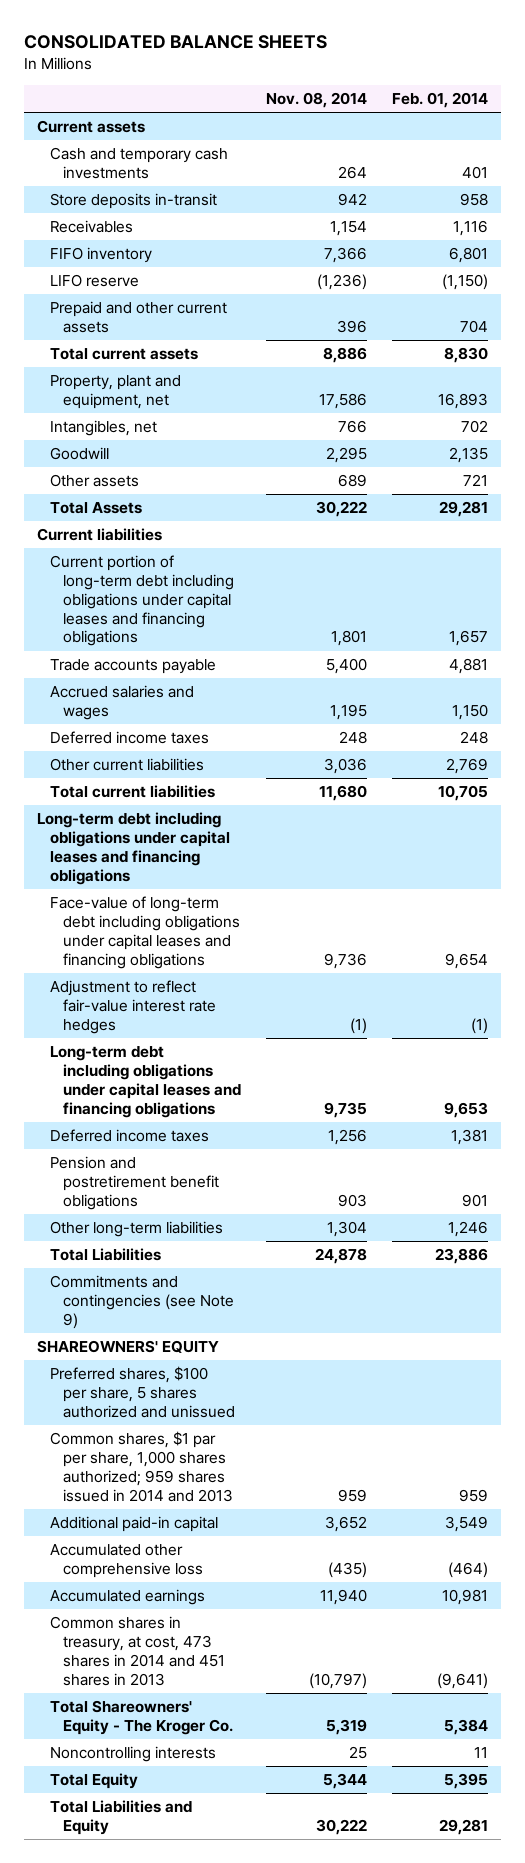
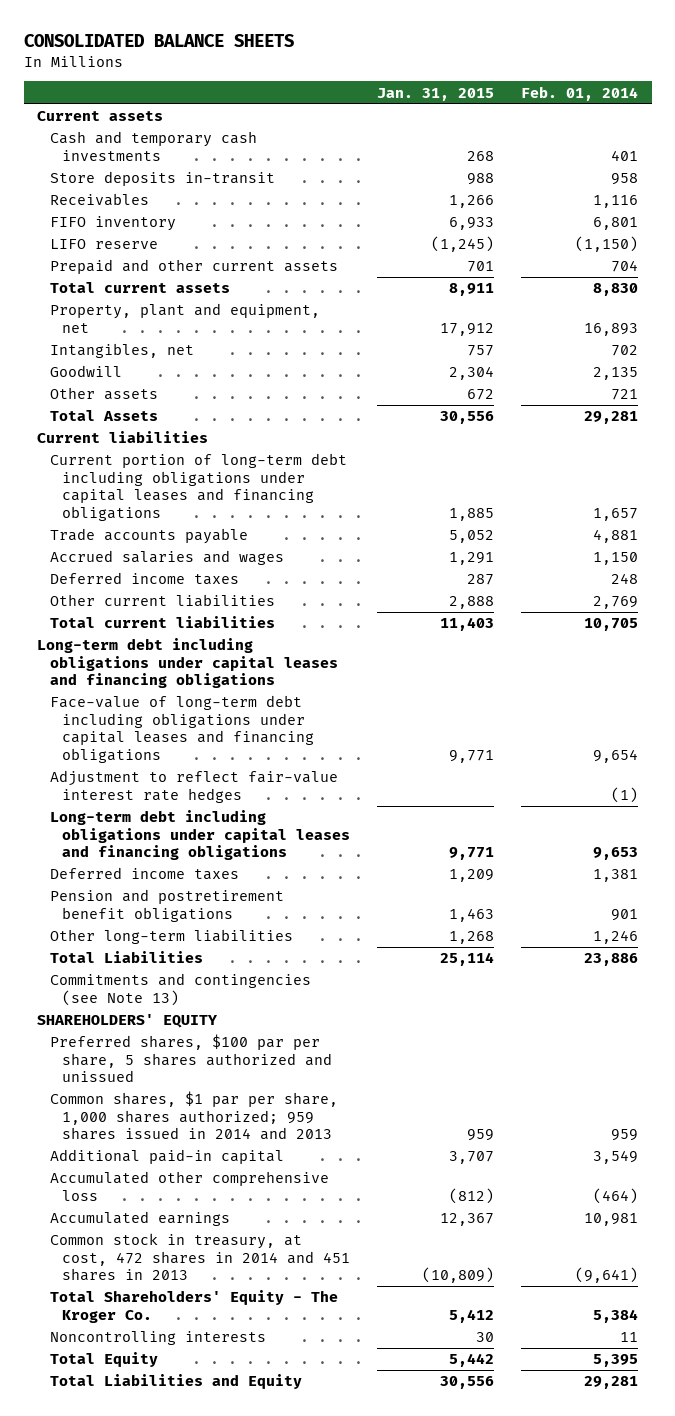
[265,92,367,109] Nov. 08, 2014 -> none
none -> [376,87,494,101] Jan. 31, 2015
[49,1275,234,1329] Commitments and contingencies (see Note 9) -> [49,973,311,1006] Commitments and contingencies (see Note 13)
[36,1340,219,1354] SHAREOWNERS' EQUITY -> [37,1014,219,1029] SHAREHOLDERS' EQUITY
[49,1366,235,1418] Preferred shares, $100 per share, 5 shares authorized and unissued -> [49,1034,332,1083] Preferred shares, $100 par per share, 5 shares authorized and unissued
[49,1616,225,1686] Common shares in treasury, at cost, 473 shares in 2014 and 451 shares in 2013 -> [49,1233,350,1282] Common stock in treasury, at cost, 472 shares in 2014 and 451 shares in 2013
[49,1700,233,1736] Total Shareowners' Equity - The Kroger Co. -> [49,1290,338,1323] Total Shareholders' Equity - The Kroger Co.

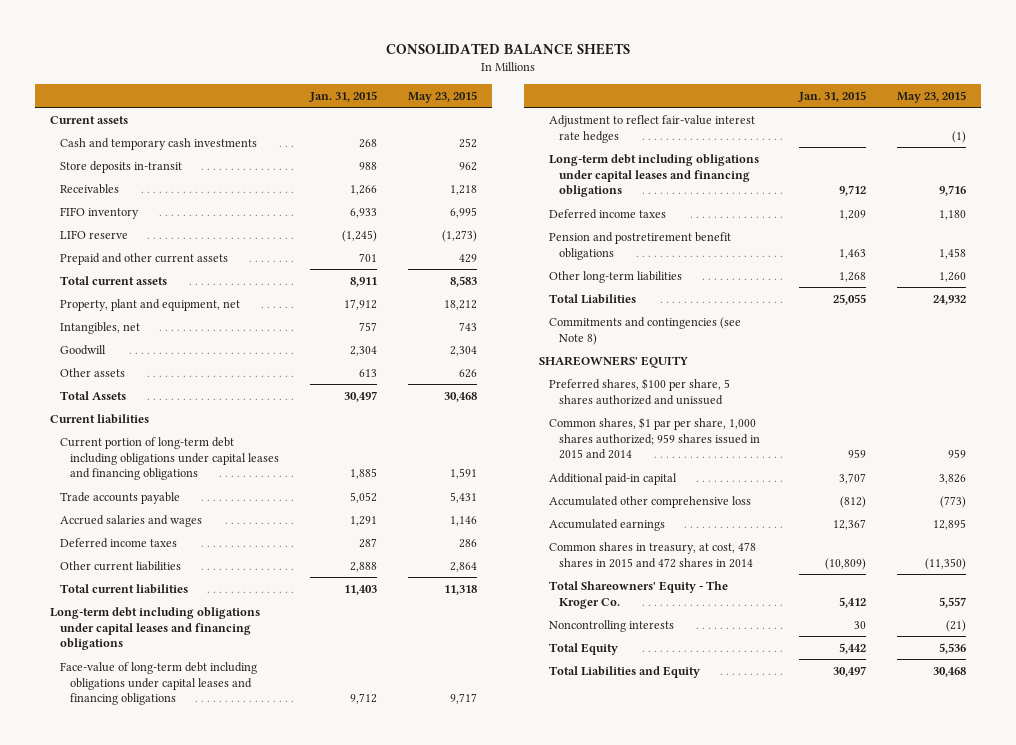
[521,85,639,101] Feb. 01, 2014 -> none
none -> [407,90,477,103] May 23, 2015
[466,389,494,401] 672 -> [358,368,377,377] 613
[439,411,494,425] 30,556 -> [343,390,377,402] 30,497
[448,749,494,763] 9,771 -> [349,693,377,705] 9,712
[448,847,494,861] 9,771 -> [838,185,866,197] 9,712
[439,952,494,967] 25,114 -> [832,293,866,305] 25,055
[49,973,311,1006] Commitments and contingencies (see Note 13) -> [549,316,742,345] Commitments and contingencies (see Note 8)
[37,1014,219,1029] SHAREHOLDERS' EQUITY -> [539,355,689,368] SHAREOWNERS' EQUITY
[49,1034,332,1083] Preferred shares, $100 par per share, 5 shares authorized and unissued -> [549,377,731,405] Preferred shares, $100 per share, 5 shares authorized and unissued
[49,1091,338,1141] Common shares, $1 par per share, 1,000 shares authorized; 959 shares issued in 2014 and 2013 -> [549,416,760,460] Common shares, $1 par per share, 1,000 shares authorized; 959 shares issued in 2015 and 2014
[49,1233,350,1282] Common stock in treasury, at cost, 472 shares in 2014 and 451 shares in 2013 -> [549,541,757,568] Common shares in treasury, at cost, 478 shares in 2015 and 472 shares in 2014
[49,1290,338,1323] Total Shareholders' Equity - The Kroger Co. -> [549,580,729,609] Total Shareowners' Equity - The Kroger Co.
[439,1376,494,1390] 30,556 -> [832,665,866,677] 30,497

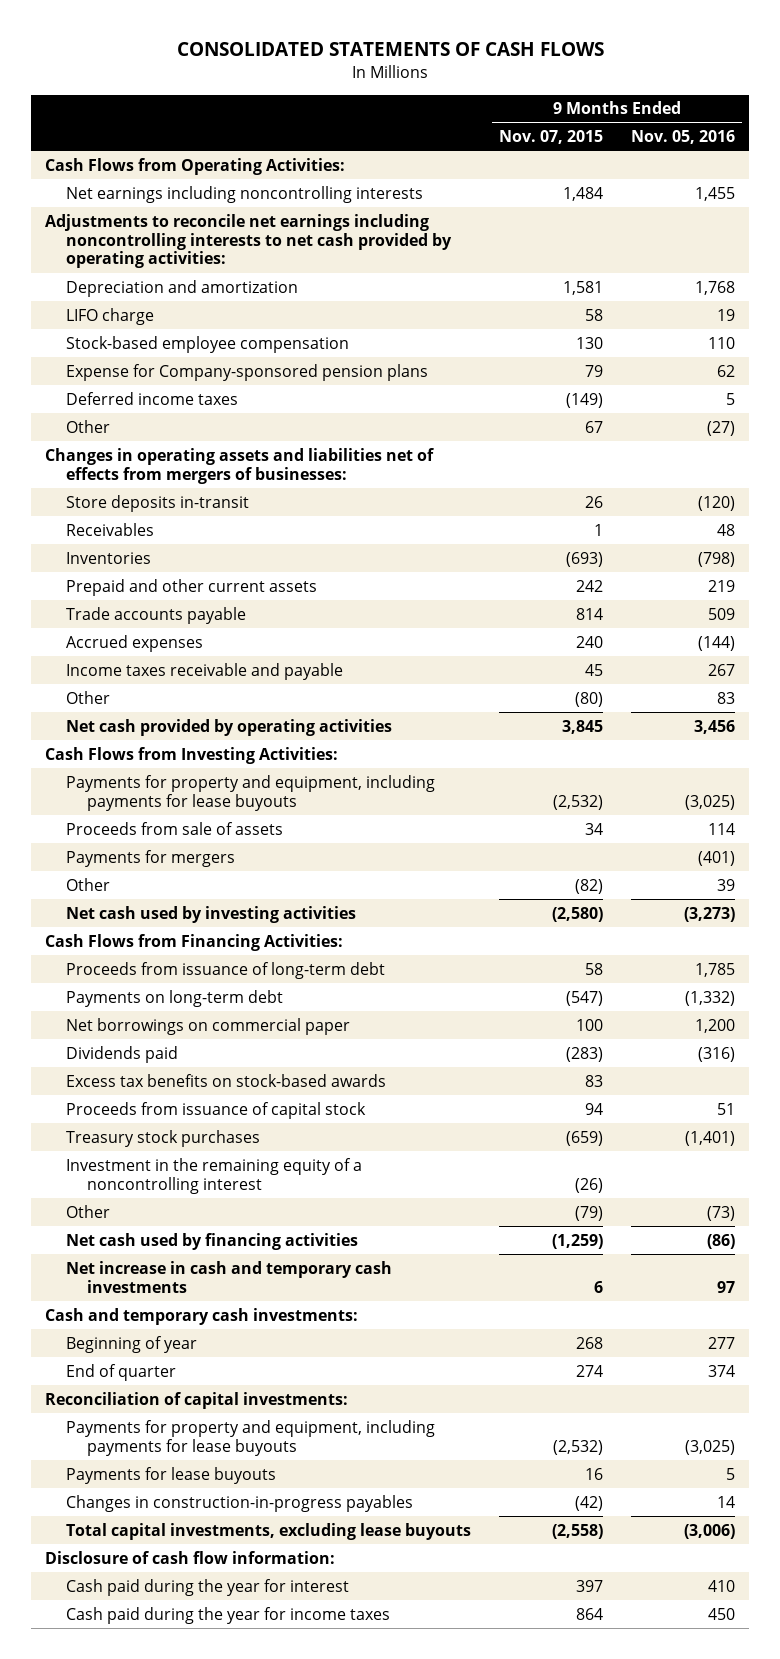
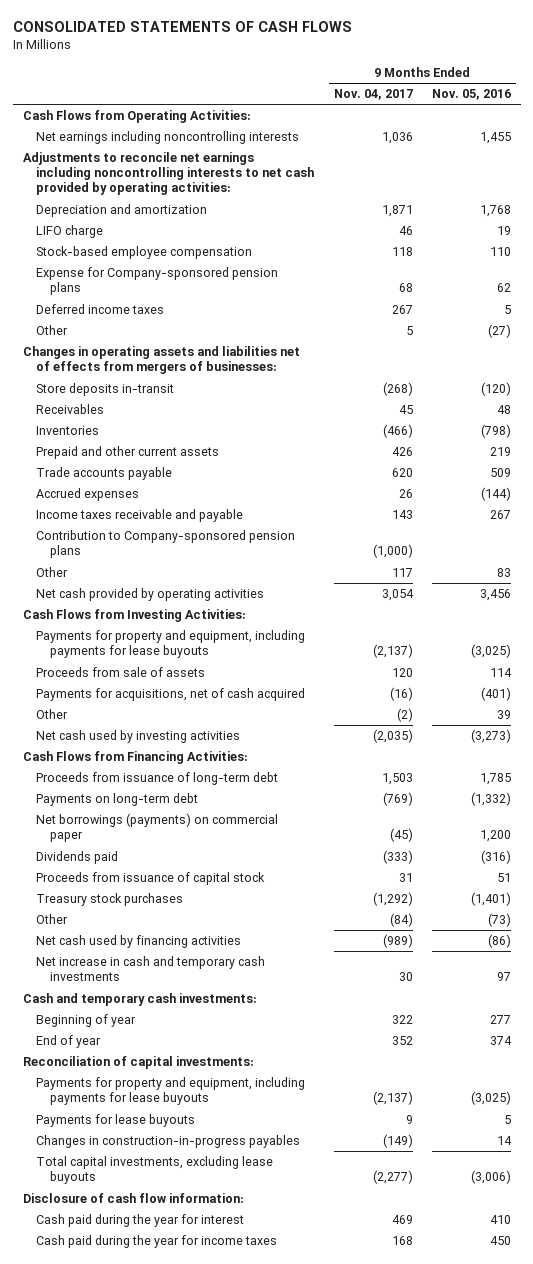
[499,130,604,145] Nov. 07, 2015 -> none
none -> [333,89,413,101] Nov. 04, 2017
none -> [36,530,296,559] Contribution to Company-sponsored pension plans
[66,849,236,867] Payments for mergers -> [36,688,306,702] Payments for acquisitions, net of cash acquired
[66,1017,351,1035] Net borrowings on commercial paper -> [36,813,279,843] Net borrowings (payments) on commercial paper
[66,1073,387,1087] Excess tax benefits on stock-based awards -> none
[66,1157,363,1194] Investment in the remaining equity of a noncontrolling interest -> none
[66,1363,177,1381] End of quarter -> [36,1035,102,1049] End of year

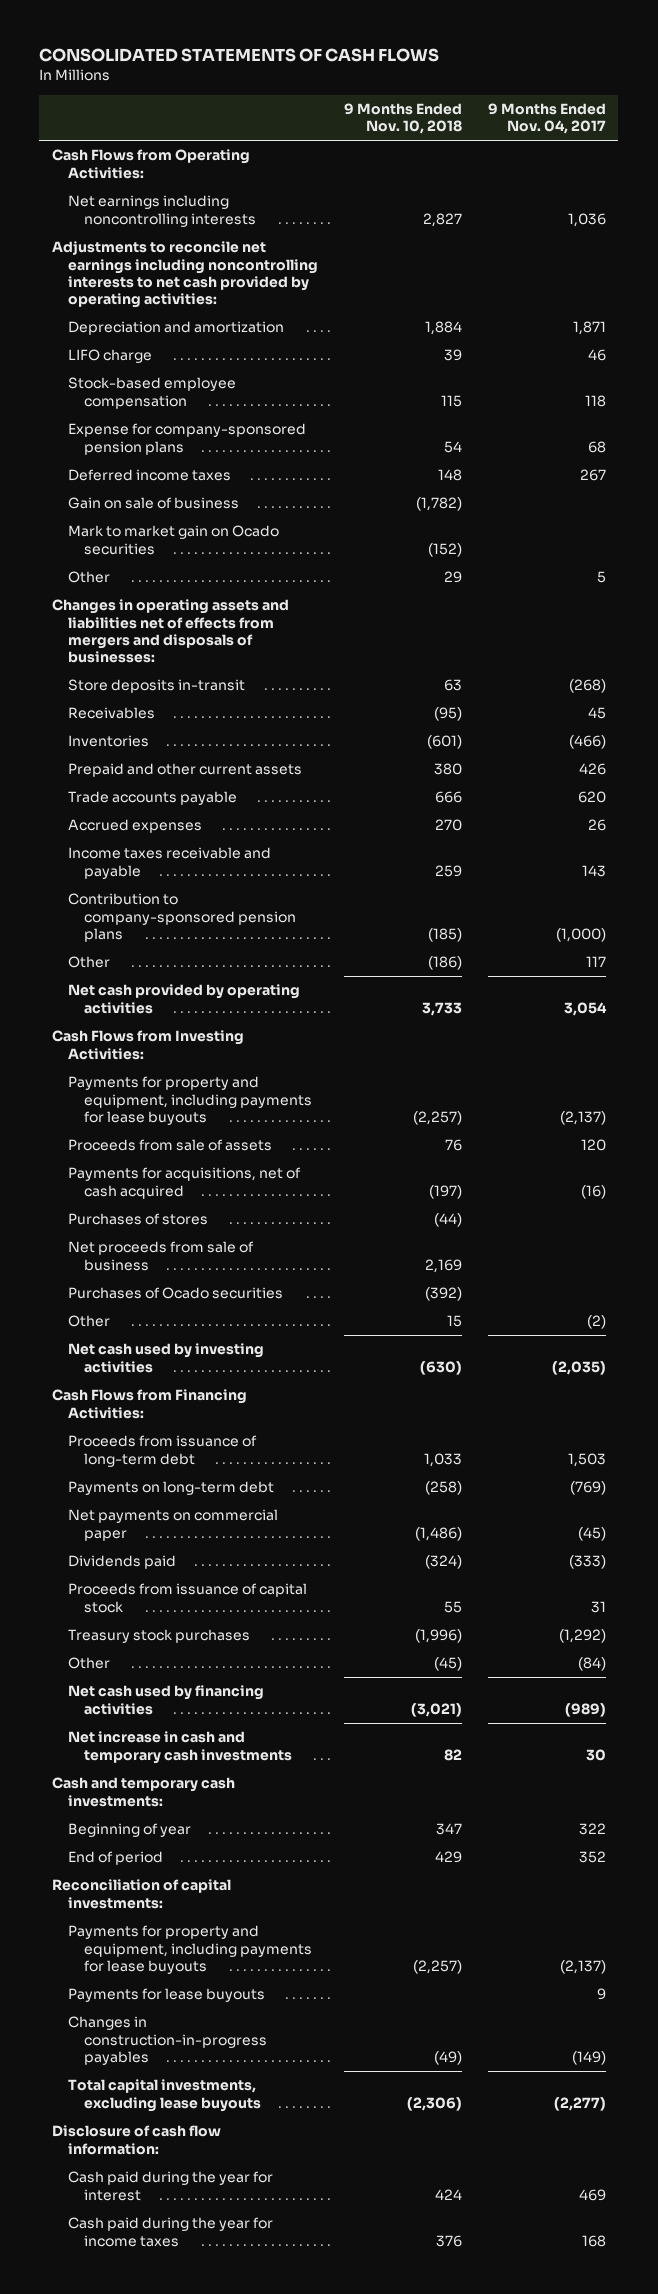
[431,89,511,101] Nov. 05, 2016 -> none
none -> [343,102,462,135] 9 Months Ended Nov. 10, 2018
[36,267,279,296] Expense for Company-sponsored pension plans -> [67,423,306,455] Expense for company-sponsored pension plans
none -> [67,497,239,510] Gain on sale of business
none -> [67,525,279,555] Mark to market gain on Ocado securities
[22,346,300,375] Changes in operating assets and liabilities net of effects from mergers of businesses: -> [52,599,290,664] Changes in operating assets and liabilities net of effects from mergers and disposals of businesses:
[36,530,296,559] Contribution to Company-sponsored pension plans -> [67,893,296,943] Contribution to company-sponsored pension plans
none -> [67,1213,208,1226] Purchases of stores
none -> [67,1241,254,1271] Net proceeds from sale of business
none -> [67,1287,283,1300] Purchases of Ocado securities
[36,813,279,843] Net borrowings (payments) on commercial paper -> [67,1509,278,1541] Net payments on commercial paper
[36,1035,102,1049] End of year -> [67,1851,163,1866] End of period

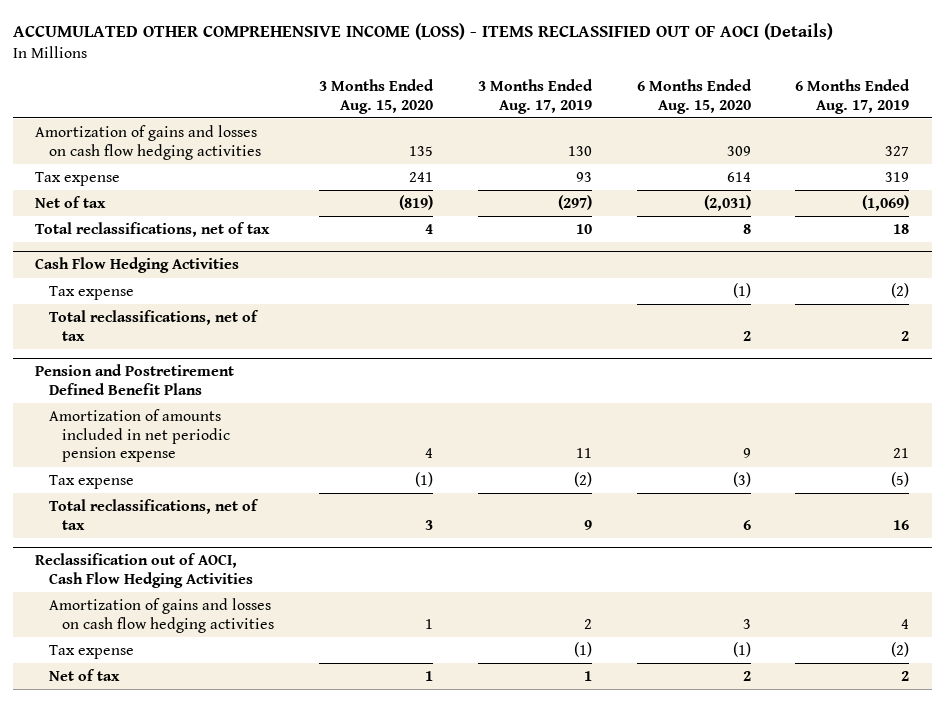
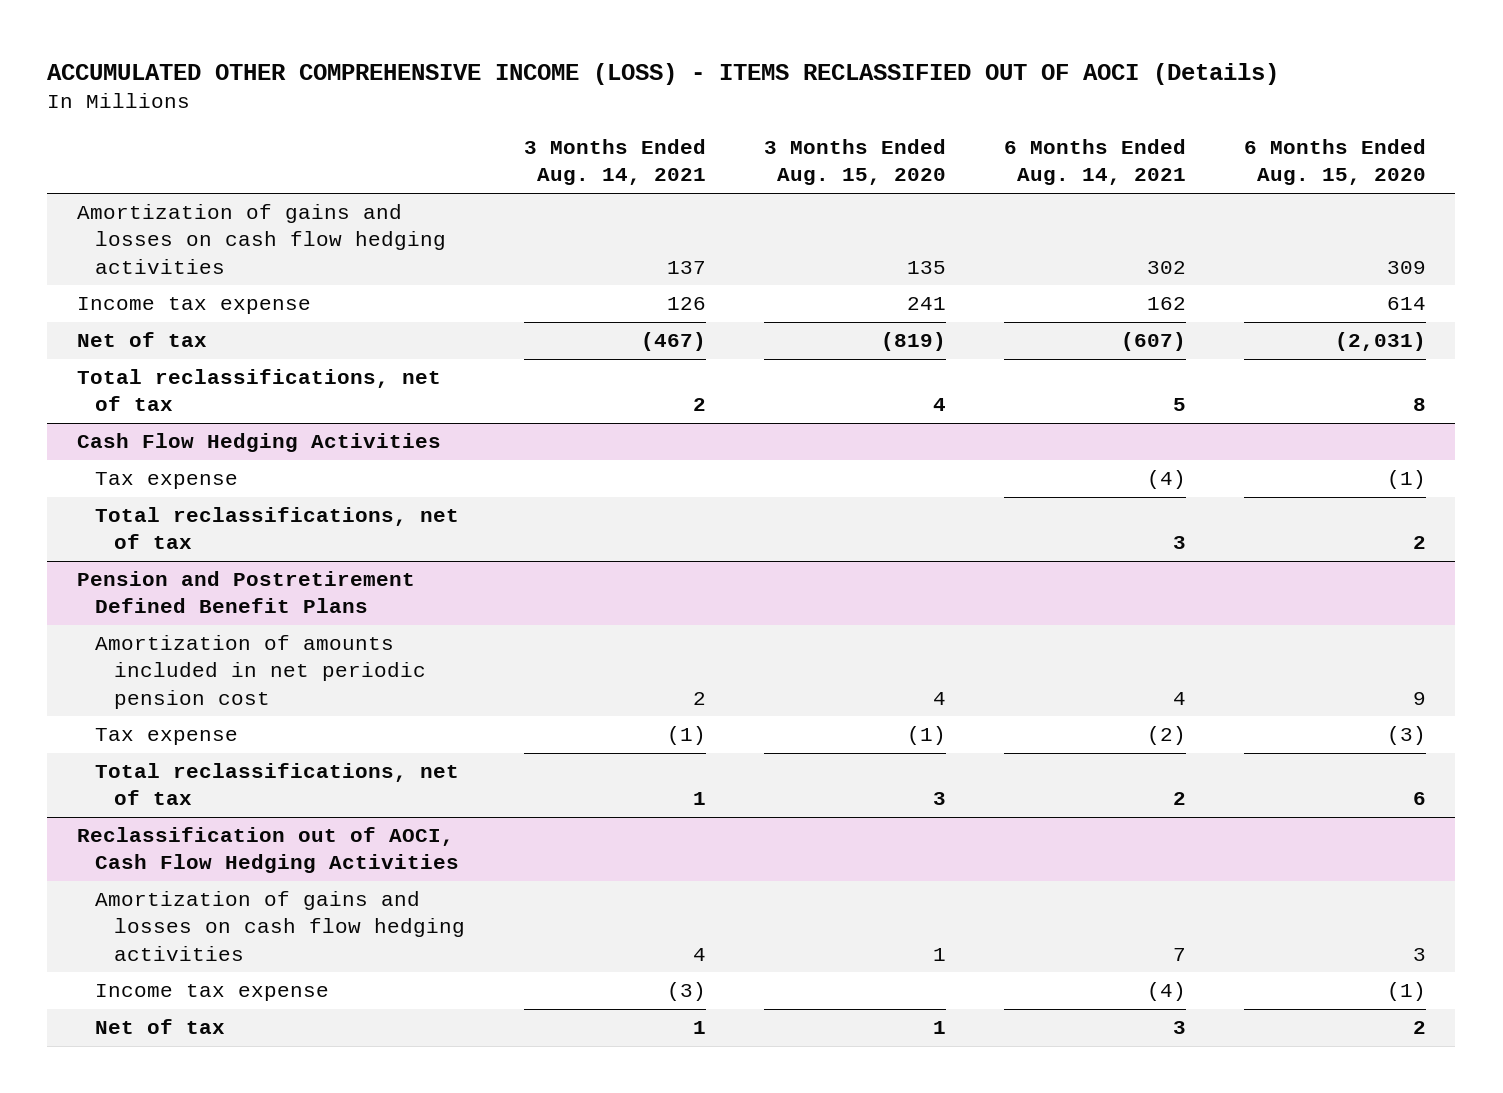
[477,78,593,114] 3 Months Ended Aug. 17, 2019 -> none
[795,78,911,114] 6 Months Ended Aug. 17, 2019 -> none
none -> [523,139,706,186] 3 Months Ended Aug. 14, 2021
none -> [1004,139,1187,186] 6 Months Ended Aug. 14, 2021
[35,171,121,186] Tax expense -> [76,297,311,315] Income tax expense
[48,408,231,463] Amortization of amounts included in net periodic pension expense -> [95,635,427,709] Amortization of amounts included in net periodic pension cost
[48,644,134,659] Tax expense -> [95,984,330,1002] Income tax expense

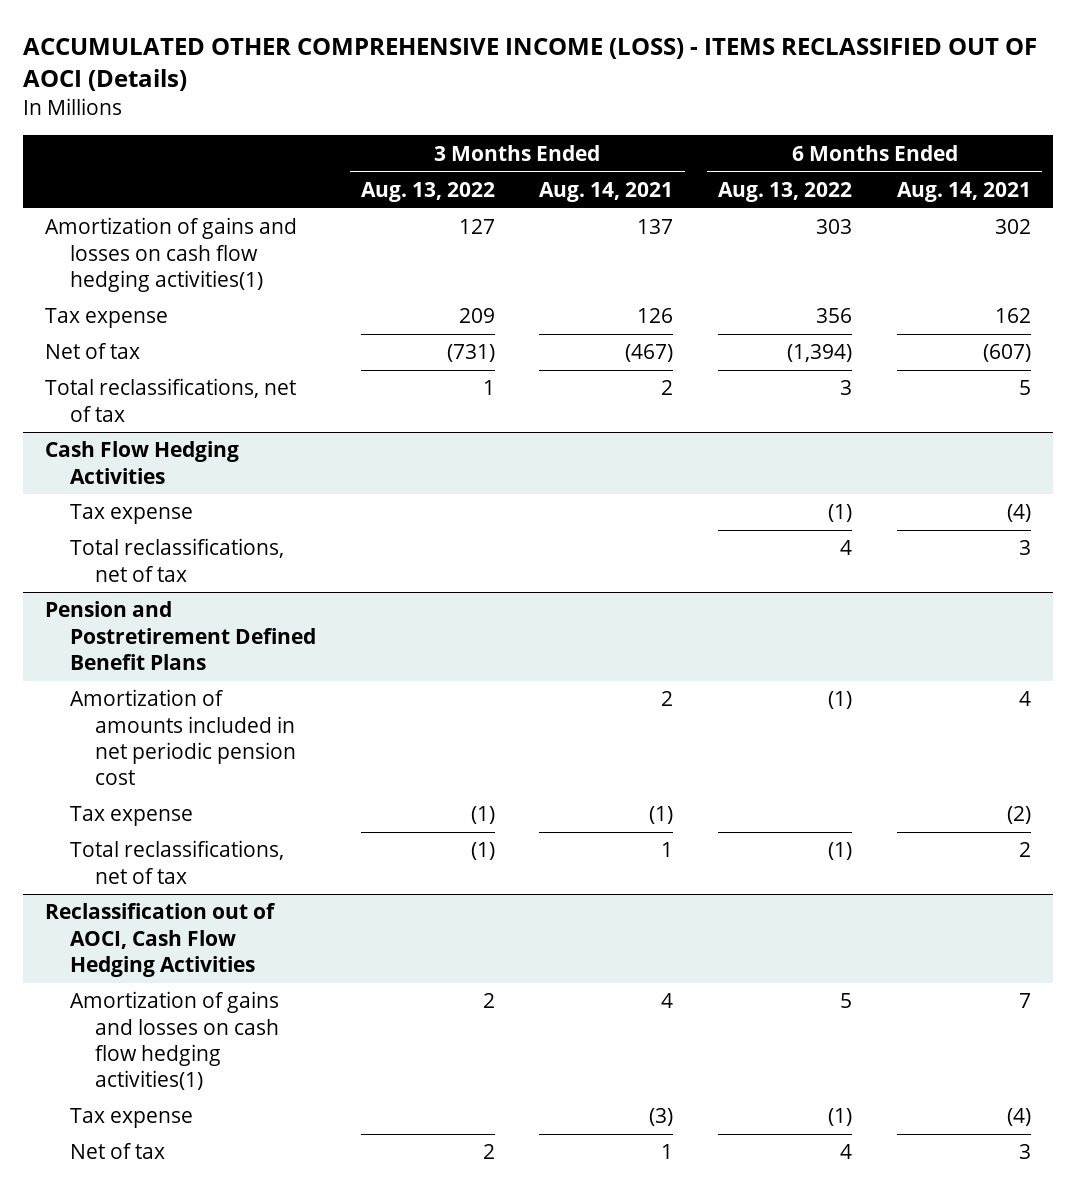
[763,139,946,186] 3 Months Ended Aug. 15, 2020 -> none
[1244,139,1427,186] 6 Months Ended Aug. 15, 2020 -> none
none -> [360,182,495,203] Aug. 13, 2022
none -> [718,182,853,203] Aug. 13, 2022
[76,204,447,274] Amortization of gains and losses on cash flow hedging activities -> [44,217,297,292] Amortization of gains and losses on cash flow hedging activities(1)
[76,297,311,315] Income tax expense -> [44,308,168,329] Tax expense
[95,891,466,961] Amortization of gains and losses on cash flow hedging activities -> [70,991,280,1091] Amortization of gains and losses on cash flow hedging activities(1)
[95,984,330,1002] Income tax expense -> [70,1108,194,1129] Tax expense

